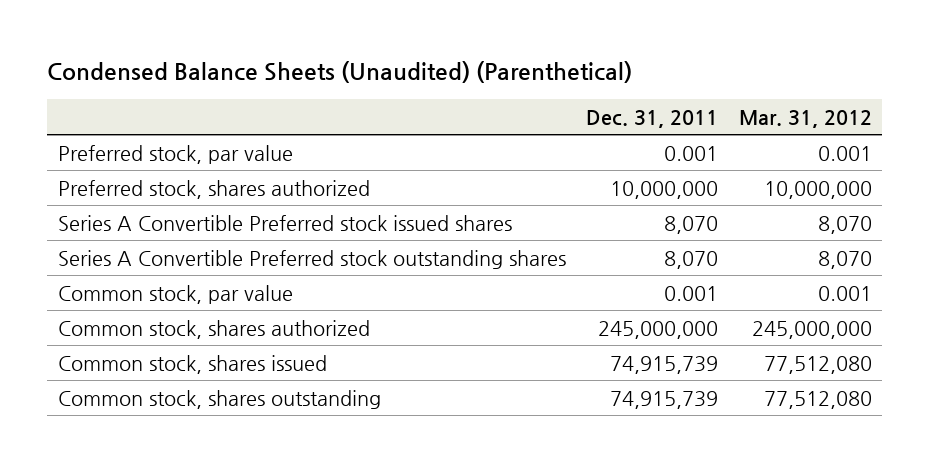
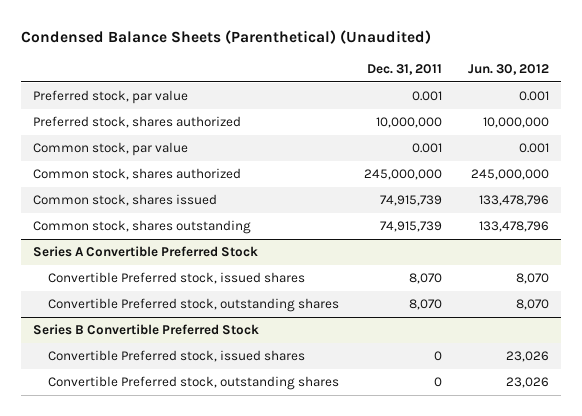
[47,60,633,83] Condensed Balance Sheets (Unaudited) (Parenthetical) -> [20,29,431,44] Condensed Balance Sheets (Parenthetical) (Unaudited)
[739,109,873,128] Mar. 31, 2012 -> none
none -> [467,64,549,76] Jun. 30, 2012
[57,214,512,231] Series A Convertible Preferred stock issued shares -> none
[57,249,566,269] Series A Convertible Preferred stock outstanding shares -> none
none -> [33,246,259,258] Series A Convertible Preferred Stock
none -> [48,272,306,285] Convertible Preferred stock, issued shares
none -> [48,298,340,313] Convertible Preferred stock, outstanding shares
none -> [33,324,260,336] Series B Convertible Preferred Stock
none -> [48,350,306,363] Convertible Preferred stock, issued shares
none -> [48,376,340,391] Convertible Preferred stock, outstanding shares

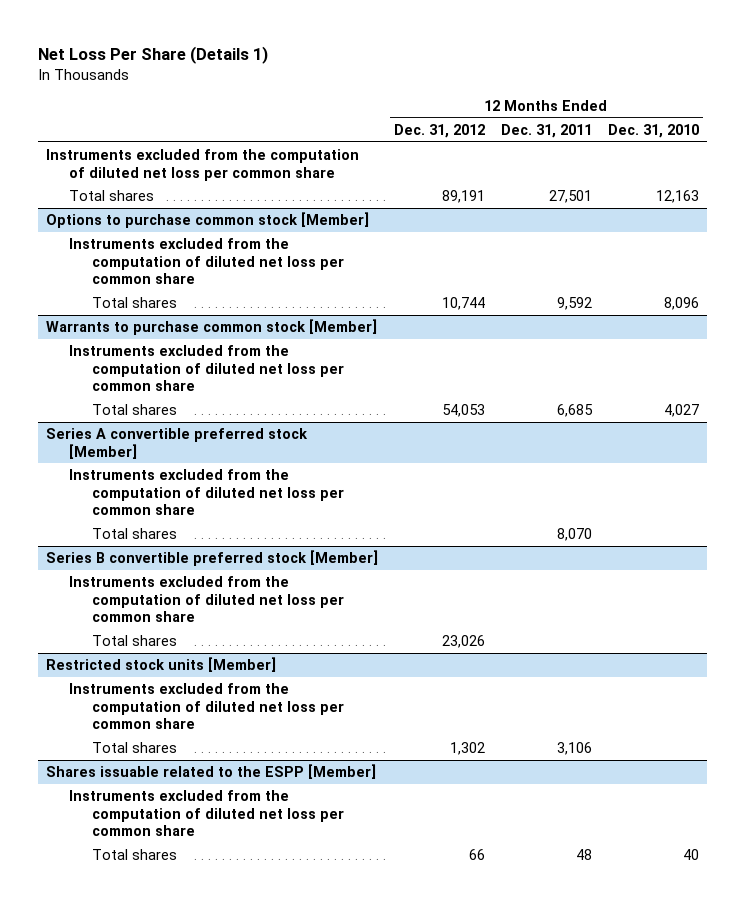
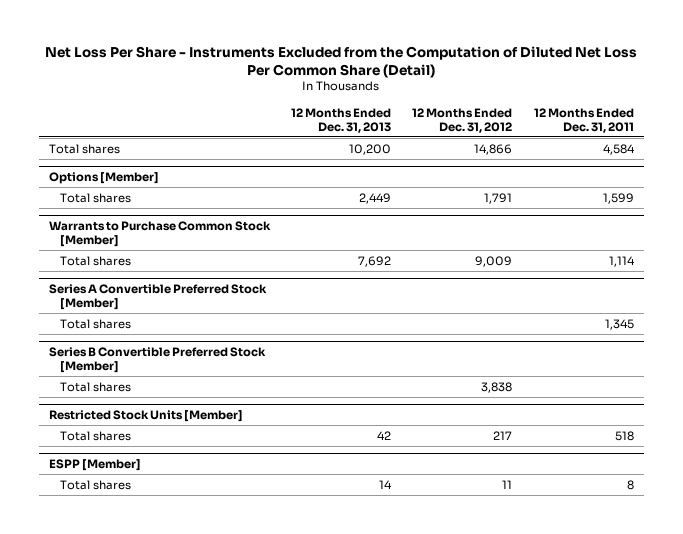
[37,46,268,65] Net Loss Per Share (Details 1) -> [45,45,638,78] Net Loss Per Share - Instruments Excluded from the Computation of Diluted Net Loss Per Common Share (Detail)
[607,123,699,138] Dec. 31, 2010 -> none
none -> [291,107,392,133] 12 Months Ended Dec. 31, 2013
[45,149,359,181] Instruments excluded from the computation of diluted net loss per common share -> none
[45,212,369,229] Options to purchase common stock [Member] -> none
[68,238,344,285] Instruments excluded from the computation of diluted net loss per common share -> none
[68,345,344,392] Instruments excluded from the computation of diluted net loss per common share -> none
[68,469,344,516] Instruments excluded from the computation of diluted net loss per common share -> none
[68,576,344,623] Instruments excluded from the computation of diluted net loss per common share -> none
[68,683,344,730] Instruments excluded from the computation of diluted net loss per common share -> none
[45,764,376,780] Shares issuable related to the ESPP [Member] -> none
[68,790,344,837] Instruments excluded from the computation of diluted net loss per common share -> none
[441,190,485,204] 89,191 -> [474,143,513,155] 14,866
[548,190,592,204] 27,501 -> [602,143,635,155] 4,584
none -> [49,171,160,184] Options [Member]
[441,297,485,311] 10,744 -> [484,192,513,204] 1,791
[556,297,592,311] 9,592 -> [602,192,634,204] 1,599
[45,319,377,336] Warrants to purchase common stock [Member] -> [49,220,272,247] Warrants to Purchase Common Stock [Member]
[441,404,485,418] 54,053 -> [475,255,513,267] 9,009
[556,404,593,418] 6,685 -> [608,255,635,267] 1,114
[45,428,308,459] Series A convertible preferred stock [Member] -> [49,283,268,310] Series A Convertible Preferred Stock [Member]
[556,528,592,542] 8,070 -> [604,318,634,330] 1,345
[45,550,378,567] Series B convertible preferred stock [Member] -> [49,346,267,373] Series B Convertible Preferred Stock [Member]
[441,635,485,649] 23,026 -> [481,381,513,393] 3,838
[45,657,276,673] Restricted stock units [Member] -> [49,409,244,422] Restricted Stock Units [Member]
[449,742,485,756] 1,302 -> [493,430,513,440] 217
[556,742,592,756] 3,106 -> [614,430,634,441] 518
none -> [49,458,142,471] ESPP [Member]
[468,849,485,861] 66 -> [502,479,513,489] 11
[575,849,592,861] 48 -> [626,479,634,490] 8

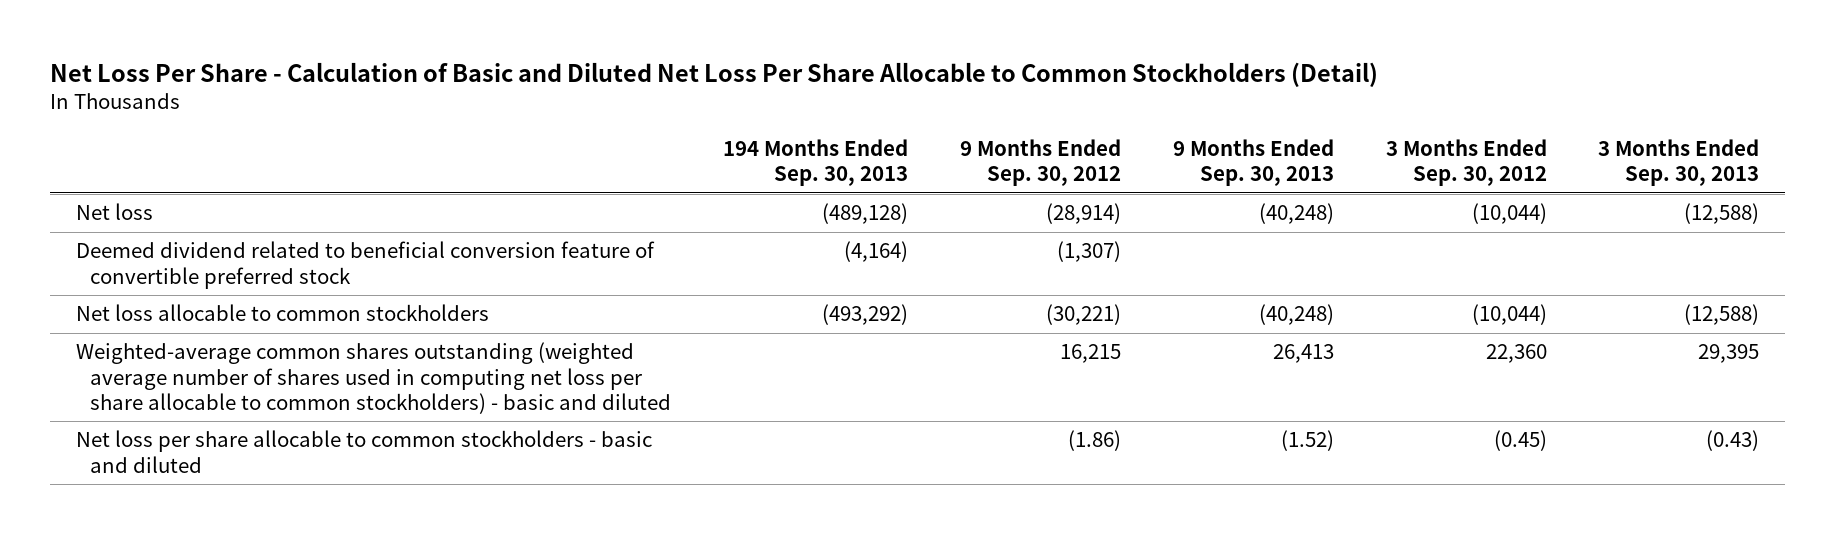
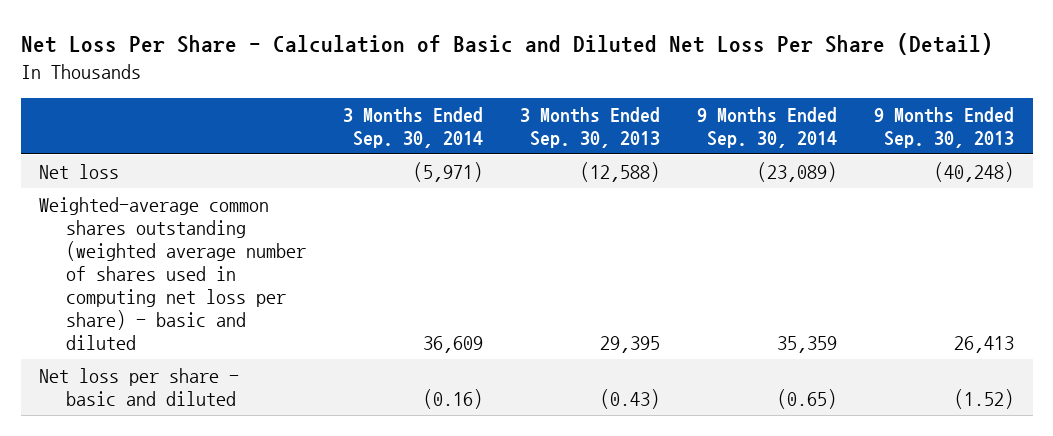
[49,61,1378,87] Net Loss Per Share - Calculation of Basic and Diluted Net Loss Per Share Allocable to Common Stockholders (Detail) -> [20,33,993,56] Net Loss Per Share - Calculation of Basic and Diluted Net Loss Per Share (Detail)
[723,139,909,187] 194 Months Ended Sep. 30, 2013 -> none
[960,139,1122,187] 9 Months Ended Sep. 30, 2012 -> none
[1385,139,1547,187] 3 Months Ended Sep. 30, 2012 -> none
none -> [343,106,484,148] 3 Months Ended Sep. 30, 2014
none -> [697,106,838,148] 9 Months Ended Sep. 30, 2014
[75,241,655,289] Deemed dividend related to beneficial conversion feature of convertible preferred stock -> none
[75,304,489,322] Net loss allocable to common stockholders -> none
[75,342,672,414] Weighted-average common shares outstanding (weighted average number of shares used in computing net loss per share allocable to common stockholders) - basic and diluted -> [39,196,307,350] Weighted-average common shares outstanding (weighted average number of shares used in computing net loss per share) - basic and diluted
[75,430,652,473] Net loss per share allocable to common stockholders - basic and diluted -> [39,367,240,406] Net loss per share - basic and diluted

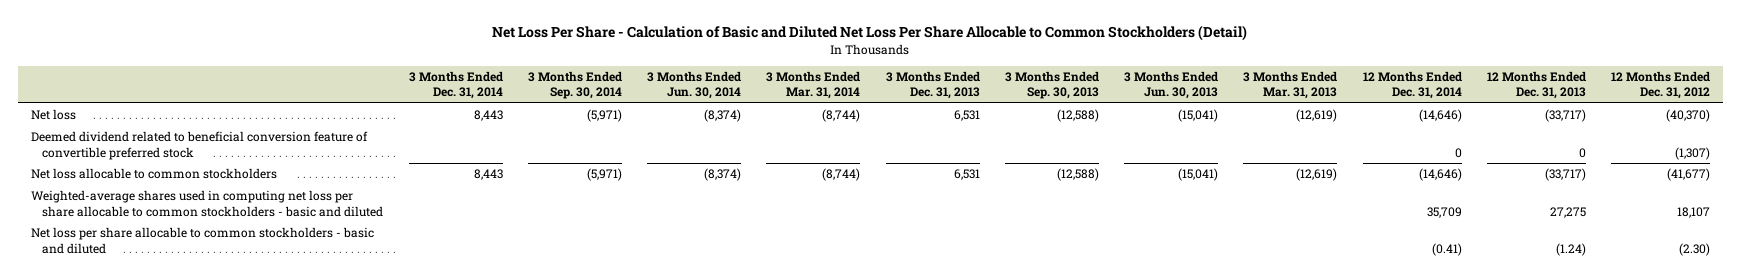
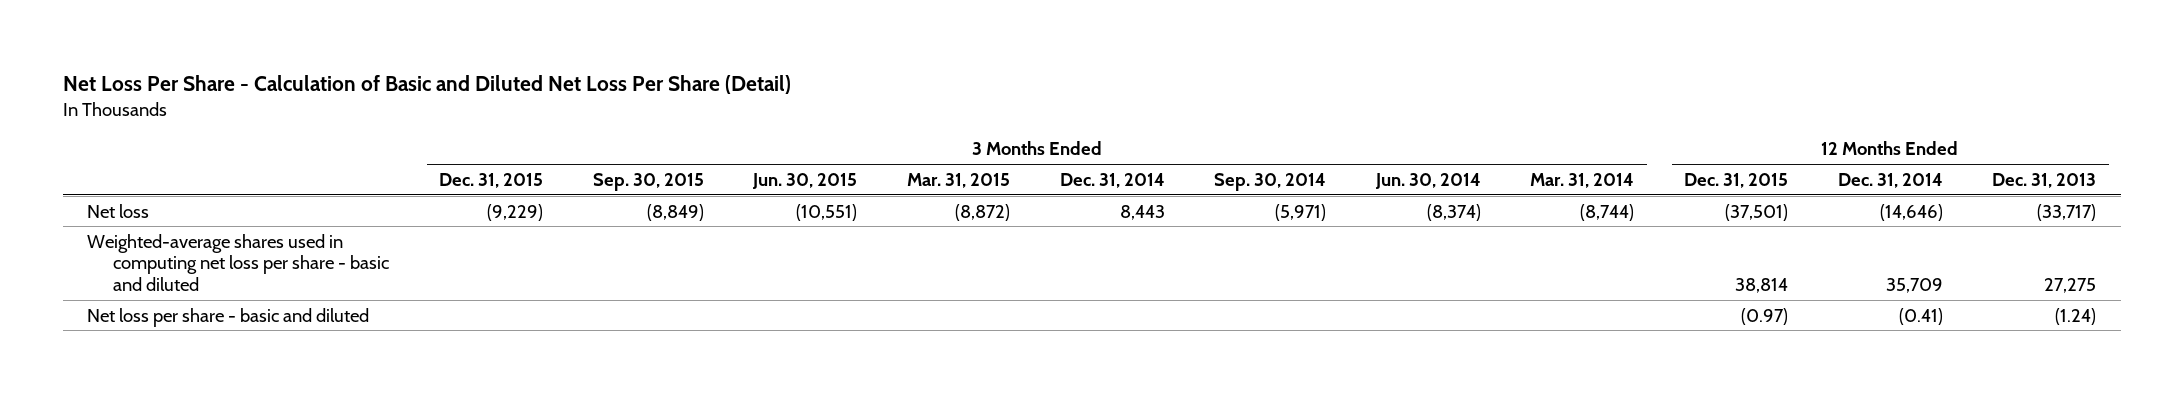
[492,25,1248,42] Net Loss Per Share - Calculation of Basic and Diluted Net Loss Per Share Allocable to Common Stockholders (Detail) -> [62,74,791,94] Net Loss Per Share - Calculation of Basic and Diluted Net Loss Per Share (Detail)
[885,71,980,100] 3 Months Ended Dec. 31, 2013 -> none
[1004,71,1099,100] 3 Months Ended Sep. 30, 2013 -> none
[1124,71,1219,100] 3 Months Ended Jun. 30, 2013 -> none
[1243,71,1338,100] 3 Months Ended Mar. 31, 2013 -> none
[1611,71,1711,100] 12 Months Ended Dec. 31, 2012 -> none
none -> [438,172,543,188] Dec. 31, 2015
none -> [592,172,704,191] Sep. 30, 2015
none -> [752,172,858,189] Jun. 30, 2015
none -> [906,172,1010,188] Mar. 31, 2015
none -> [1684,172,1789,188] Dec. 31, 2015
[30,131,368,160] Deemed dividend related to beneficial conversion feature of convertible preferred stock -> none
[30,168,277,180] Net loss allocable to common stockholders -> none
[30,190,384,217] Weighted-average shares used in computing net loss per share allocable to common stockholders - basic and diluted -> [87,233,390,291] Weighted-average shares used in computing net loss per share - basic and diluted
[30,227,374,254] Net loss per share allocable to common stockholders - basic and diluted -> [87,307,370,327] Net loss per share - basic and diluted

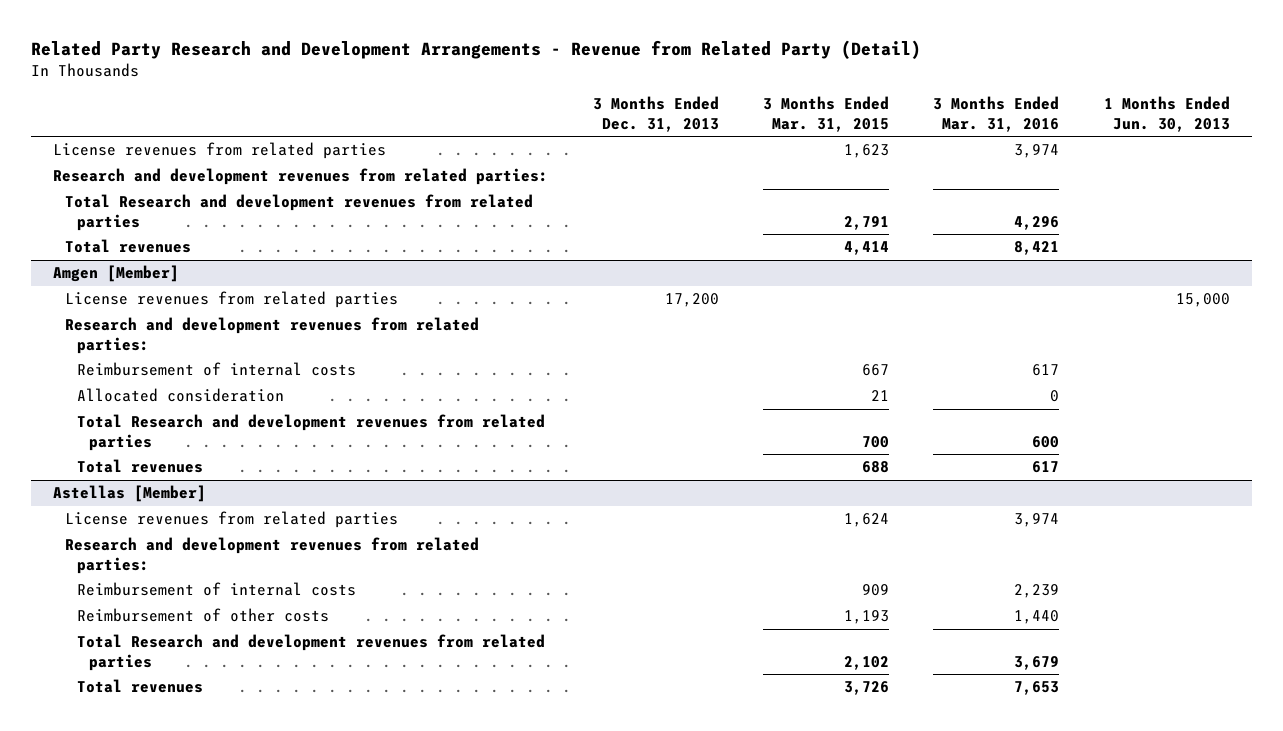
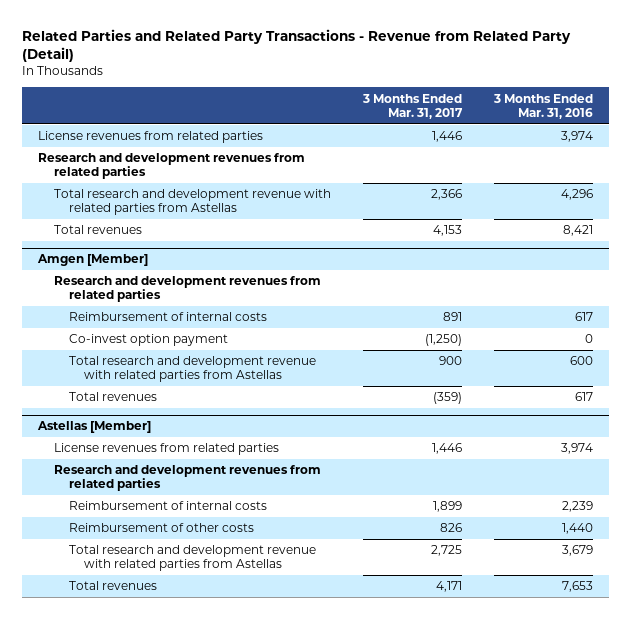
[31,40,922,60] Related Party Research and Development Arrangements - Revenue from Related Party (Detail) -> [22,28,572,63] Related Parties and Related Party Transactions - Revenue from Related Party (Detail)
[592,96,719,132] 3 Months Ended Dec. 31, 2013 -> none
[763,96,890,132] 3 Months Ended Mar. 31, 2015 -> none
[1103,96,1230,132] 1 Months Ended Jun. 30, 2013 -> none
none -> [361,93,463,119] 3 Months Ended Mar. 31, 2017
[53,168,549,186] Research and development revenues from related parties: -> [38,153,306,180] Research and development revenues from related parties
[65,194,534,231] Total Research and development revenues from related parties -> [53,189,331,216] Total research and development revenue with related parties from Astellas
[65,291,399,309] License revenues from related parties -> none
[65,317,480,354] Research and development revenues from related parties: -> [53,276,321,303] Research and development revenues from related parties
[77,388,285,403] Allocated consideration -> none
none -> [69,334,229,347] Co-invest option payment
[77,414,546,451] Total Research and development revenues from related parties -> [69,356,317,383] Total research and development revenue with related parties from Astellas
[65,537,480,574] Research and development revenues from related parties: -> [53,465,321,492] Research and development revenues from related parties
[77,634,546,671] Total Research and development revenues from related parties -> [69,545,317,572] Total research and development revenue with related parties from Astellas

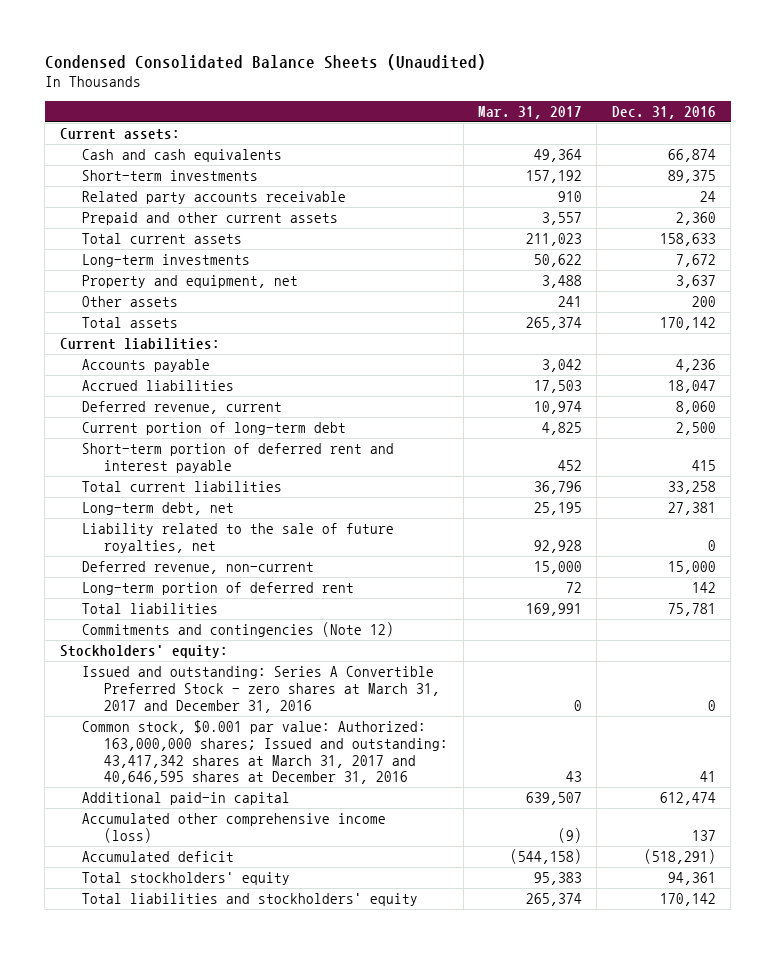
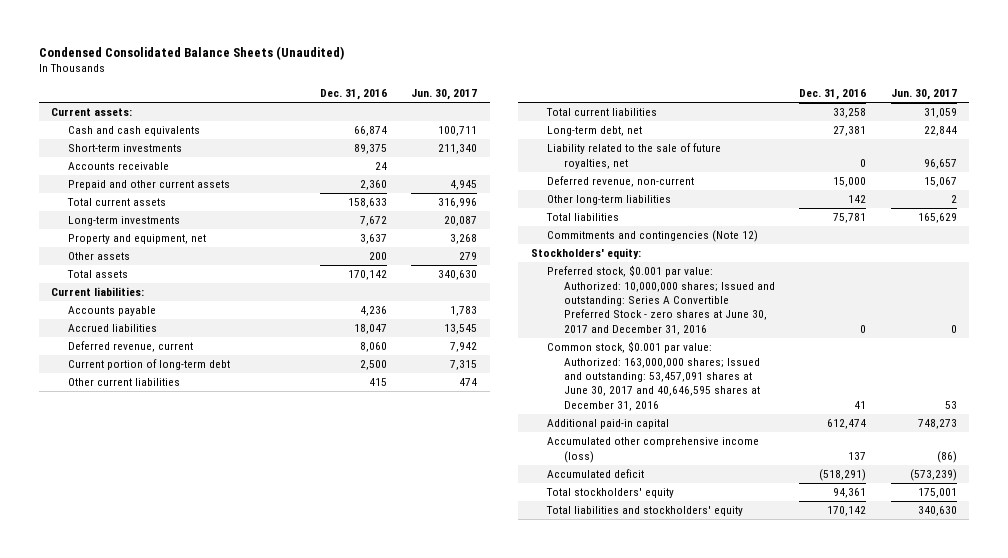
[478,105,583,119] Mar. 31, 2017 -> none
none -> [411,88,478,100] Jun. 30, 2017
[82,191,347,205] Related party accounts receivable -> [67,162,169,171] Accounts receivable
[82,443,395,473] Short-term portion of deferred rent and interest payable -> [67,378,180,387] Other current liabilities
[82,582,355,596] Long-term portion of deferred rent -> [547,195,672,206] Other long-term liabilities
[82,666,441,713] Issued and outstanding: Series A Convertible Preferred Stock - zero shares at March 31, 2017 and December 31, 2016 -> [547,265,775,335] Preferred stock, $0.001 par value: Authorized: 10,000,000 shares; Issued and outstanding: Series A Convertible Preferred Stock - zero shares at June 30, 2017 and December 31, 2016
[82,720,449,785] Common stock, $0.001 par value: Authorized: 163,000,000 shares; Issued and outstanding: 43,417,342 shares at March 31, 2017 and 40,646,595 shares at December 31, 2016 -> [547,341,760,411] Common stock, $0.001 par value: Authorized: 163,000,000 shares; Issued and outstanding: 53,457,091 shares at June 30, 2017 and 40,646,595 shares at December 31, 2016

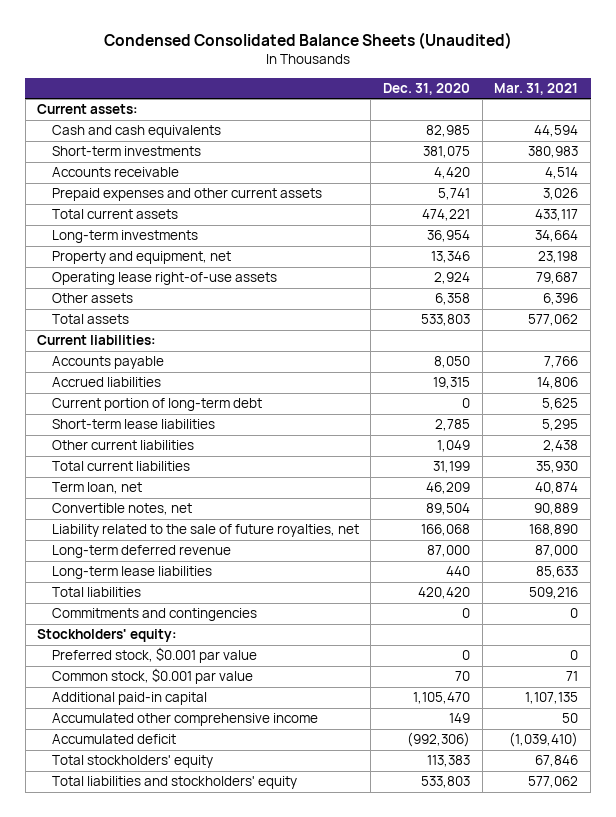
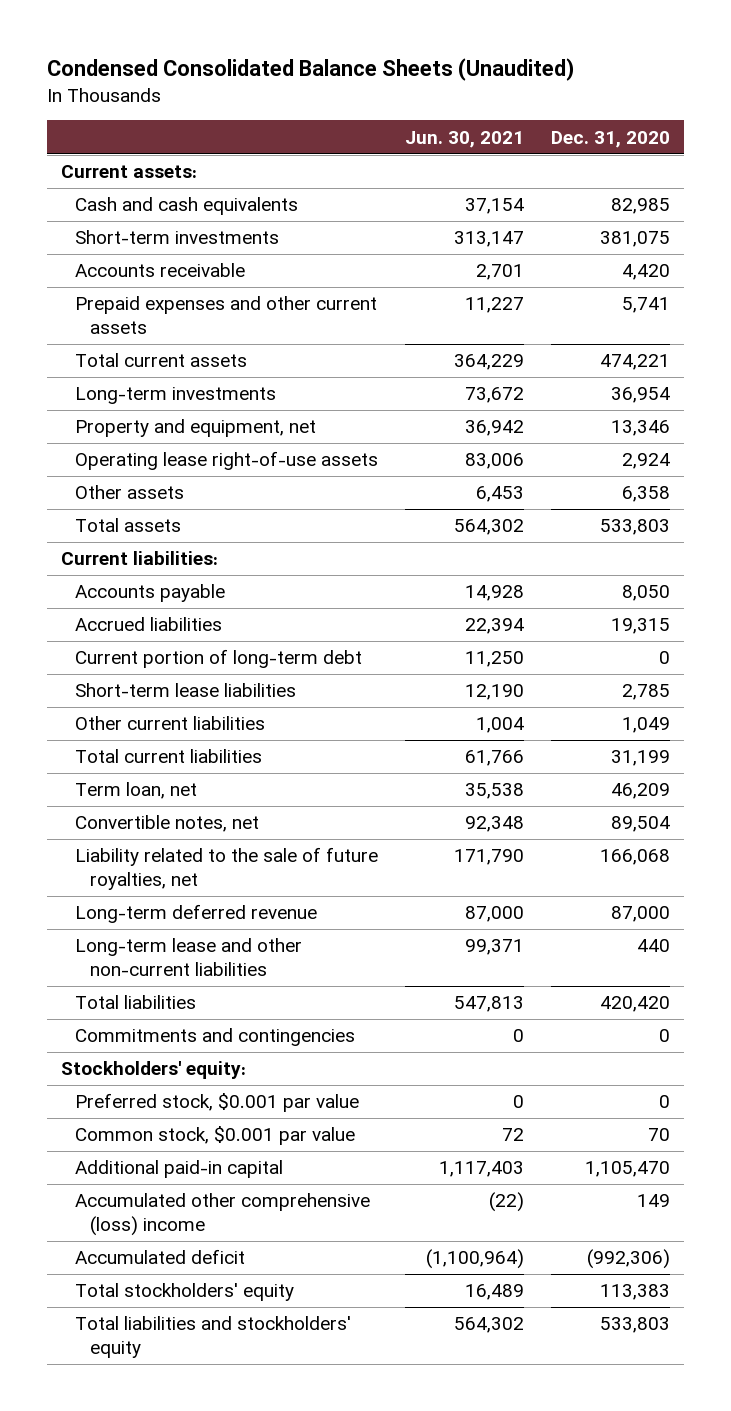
[494,82,579,95] Mar. 31, 2021 -> none
none -> [405,130,525,148] Jun. 30, 2021
[51,566,212,580] Long-term lease liabilities -> [75,938,303,977] Long-term lease and other non-current liabilities
[51,713,318,727] Accumulated other comprehensive income -> [75,1193,371,1237] Accumulated other comprehensive (loss) income

